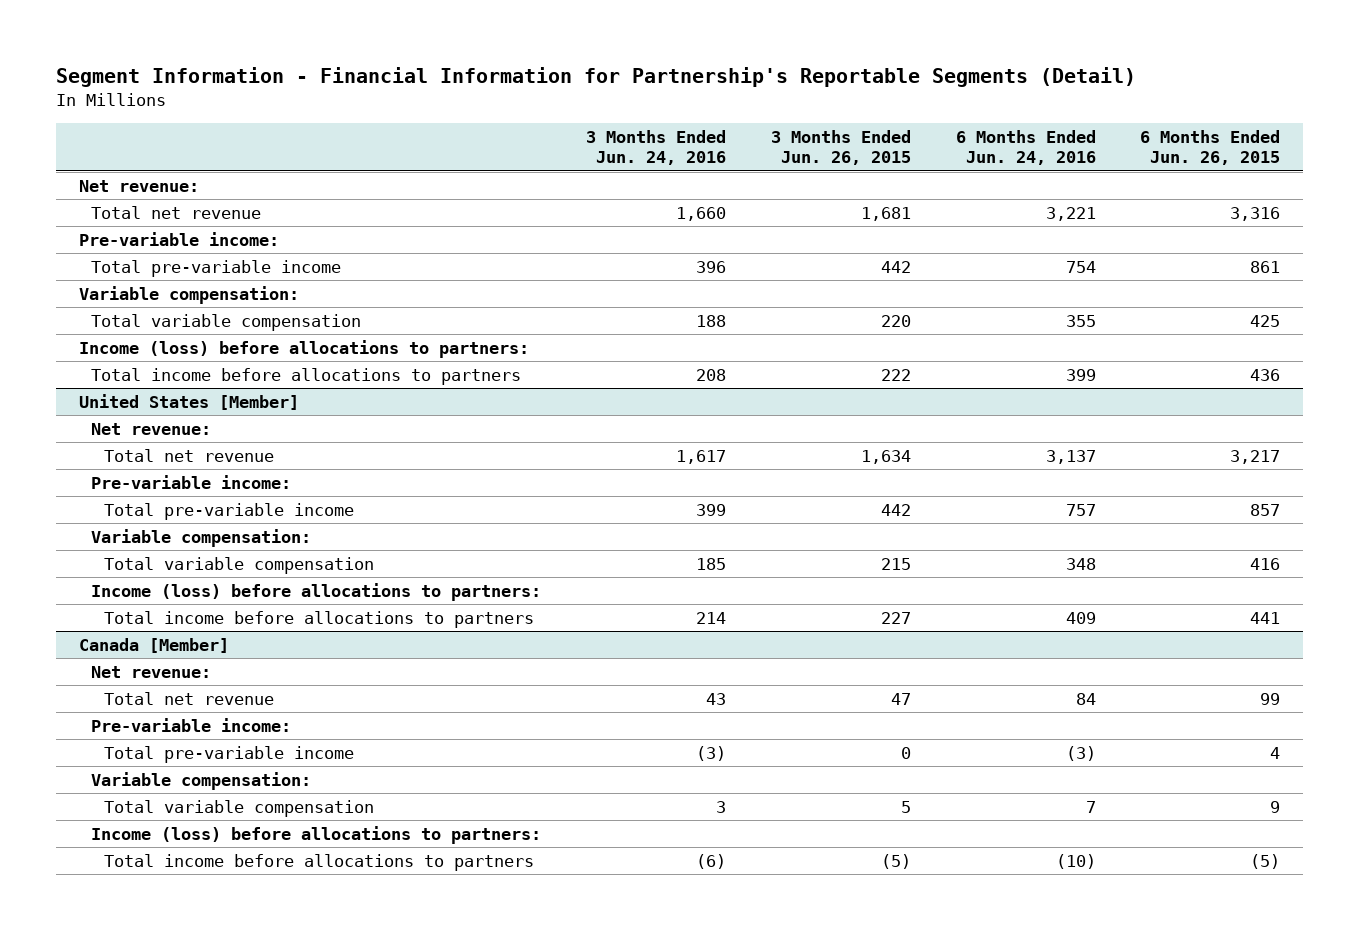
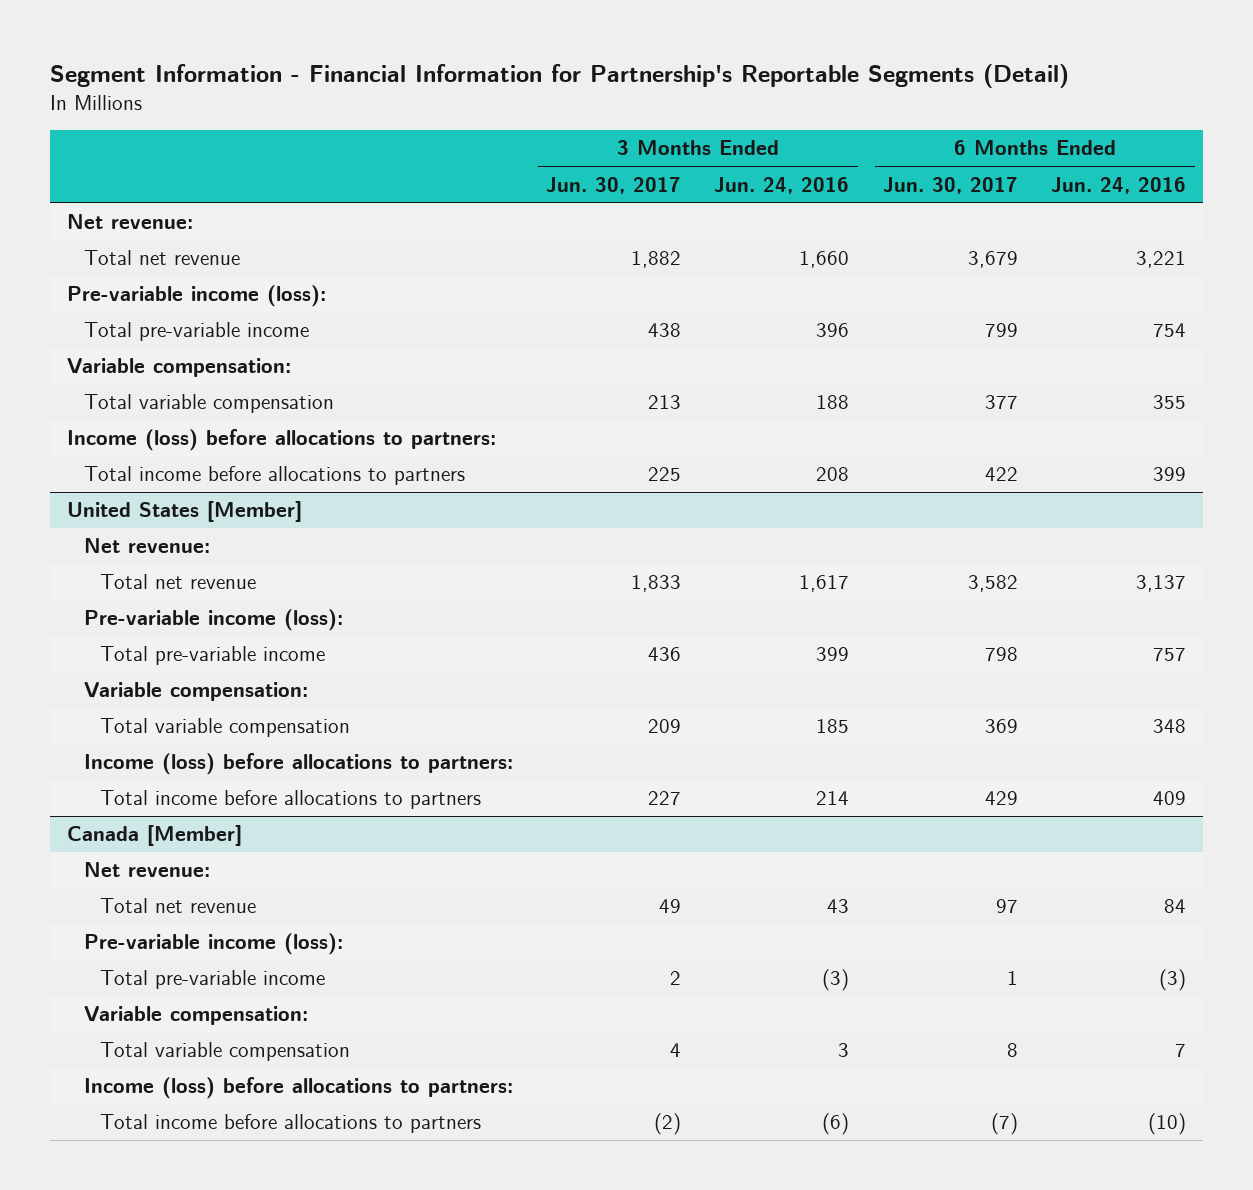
[770,130,911,166] 3 Months Ended Jun. 26, 2015 -> none
[1140,130,1281,166] 6 Months Ended Jun. 26, 2015 -> none
none -> [546,176,682,194] Jun. 30, 2017
none -> [882,176,1018,194] Jun. 30, 2017
[78,231,279,246] Pre-variable income: -> [66,285,326,308] Pre-variable income (loss):
[91,474,292,489] Pre-variable income: -> [83,609,343,632] Pre-variable income (loss):
[91,717,292,732] Pre-variable income: -> [83,933,343,956] Pre-variable income (loss):

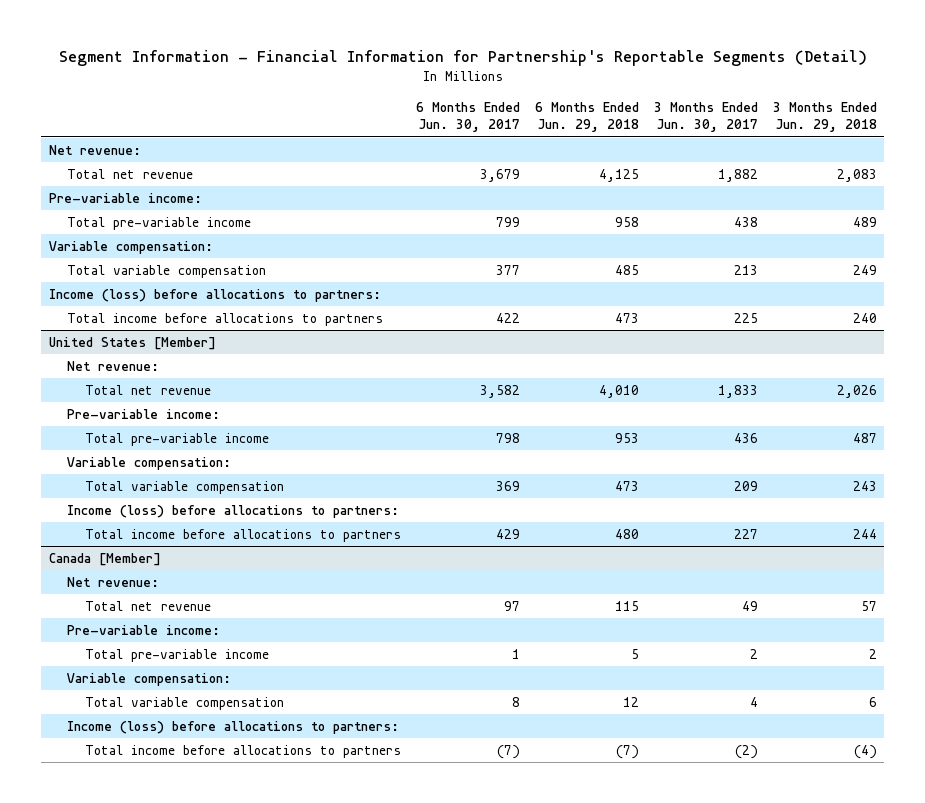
[714,176,850,194] Jun. 24, 2016 -> none
[1051,176,1187,194] Jun. 24, 2016 -> none
none -> [535,101,640,133] 6 Months Ended Jun. 29, 2018
none -> [772,101,877,133] 3 Months Ended Jun. 29, 2018
[66,285,326,308] Pre-variable income (loss): -> [48,192,202,203] Pre-variable income:
[83,609,343,632] Pre-variable income (loss): -> [66,408,220,419] Pre-variable income:
[83,933,343,956] Pre-variable income (loss): -> [66,624,220,635] Pre-variable income:

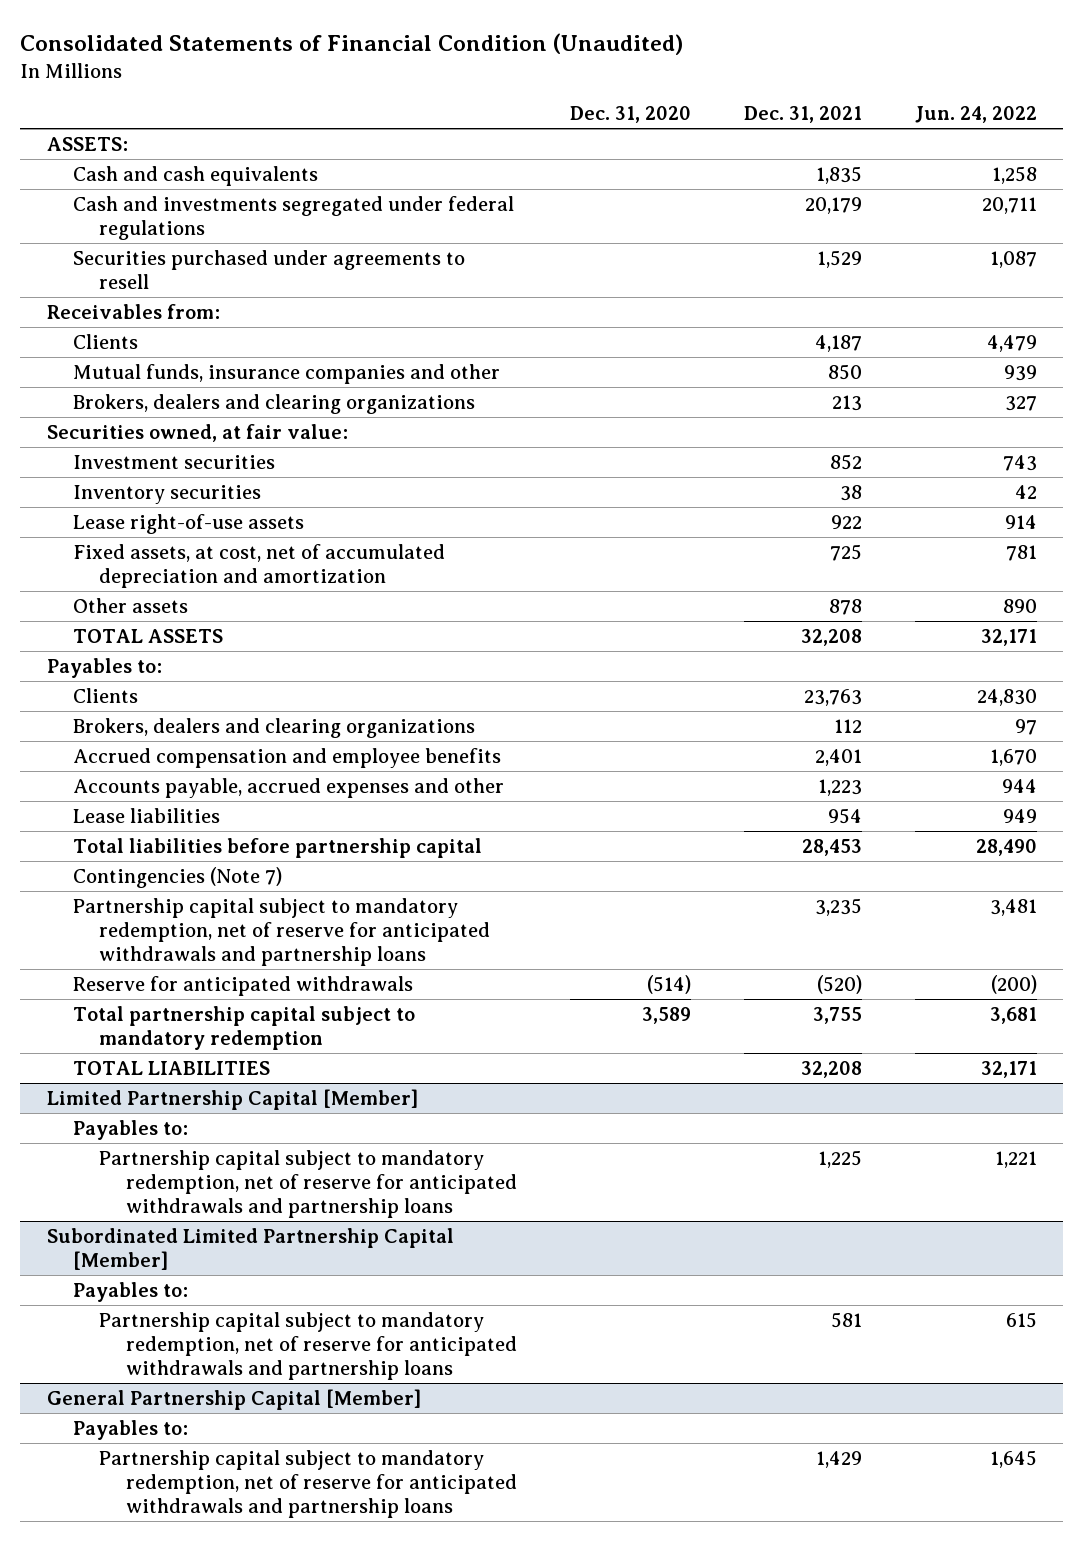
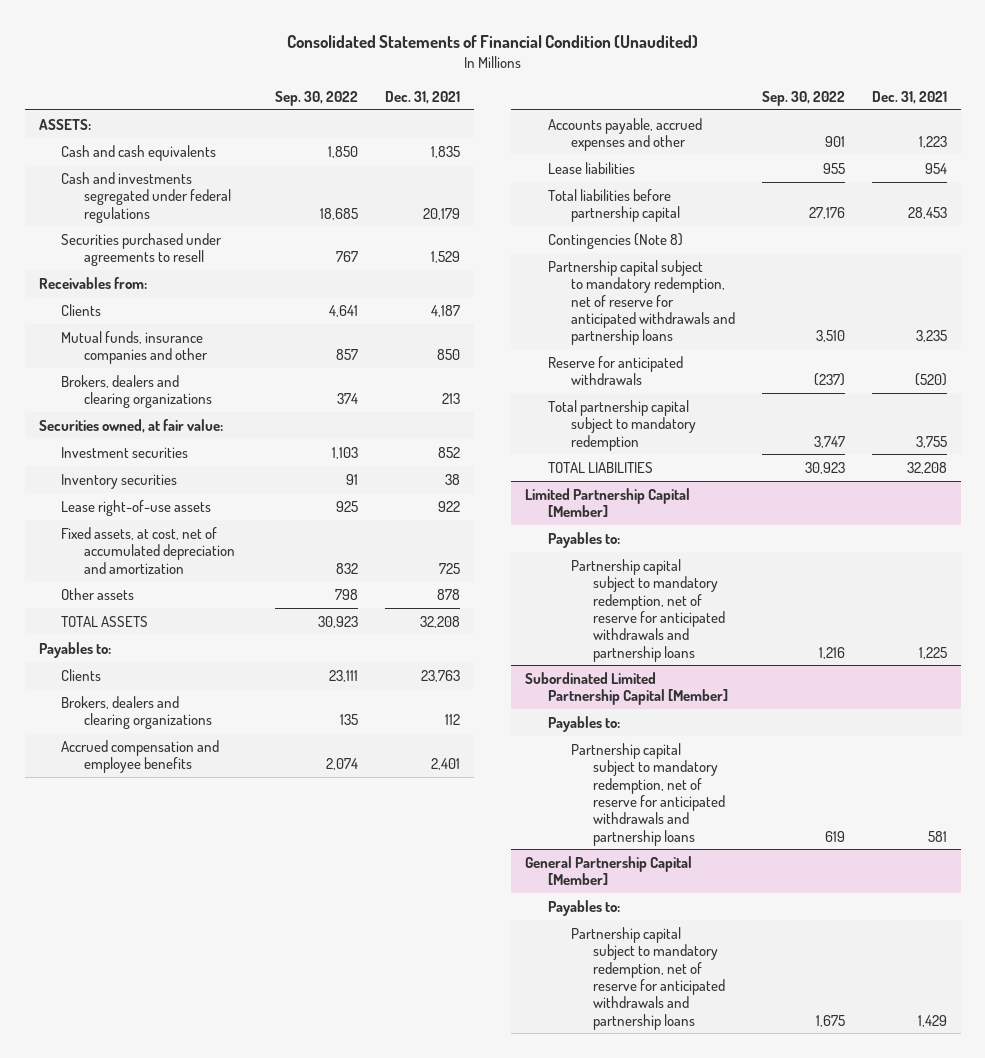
[569,106,691,124] Dec. 31, 2020 -> none
[914,106,1037,124] Jun. 24, 2022 -> none
none -> [275,91,359,107] Sep. 30, 2022
[73,866,283,888] Contingencies (Note 7) -> [547,232,683,249] Contingencies (Note 8)

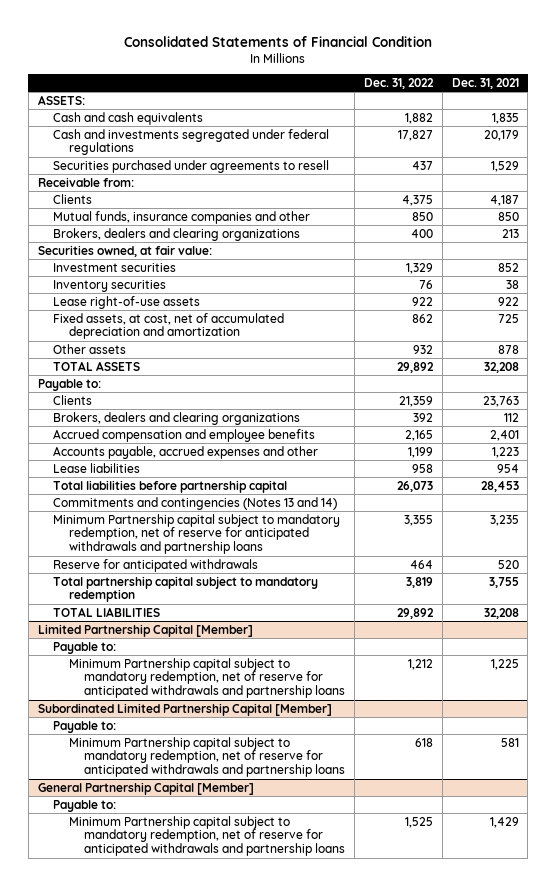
[286,35,698,49] Consolidated Statements of Financial Condition (Unaudited) -> [124,35,433,47] Consolidated Statements of Financial Condition
[275,91,359,107] Sep. 30, 2022 -> none
none -> [363,78,434,90] Dec. 31, 2022
[38,276,147,289] Receivables from: -> [37,176,134,187] Receivable from:
[38,641,111,658] Payables to: -> [37,378,101,391] Payable to:
[547,232,683,249] Contingencies (Note 8) -> [53,496,338,510] Commitments and contingencies (Notes 13 and 14)
[547,259,735,346] Partnership capital subject to mandatory redemption, net of reserve for anticipated withdrawals and partnership loans -> [53,513,341,555] Minimum Partnership capital subject to mandatory redemption, net of reserve for anticipated withdrawals and partnership loans
[914,373,947,387] (520) -> [497,559,519,569] 520
[547,531,620,548] Payables to: -> [53,641,117,654] Payable to:
[570,558,726,662] Partnership capital subject to mandatory redemption, net of reserve for anticipated withdrawals and partnership loans -> [68,657,346,699] Minimum Partnership capital subject to mandatory redemption, net of reserve for anticipated withdrawals and partnership loans
[547,715,620,732] Payables to: -> [53,720,117,733] Payable to:
[570,742,726,846] Partnership capital subject to mandatory redemption, net of reserve for anticipated withdrawals and partnership loans -> [68,736,346,778] Minimum Partnership capital subject to mandatory redemption, net of reserve for anticipated withdrawals and partnership loans
[547,899,620,916] Payables to: -> [53,799,117,812] Payable to:
[570,926,726,1030] Partnership capital subject to mandatory redemption, net of reserve for anticipated withdrawals and partnership loans -> [68,815,346,857] Minimum Partnership capital subject to mandatory redemption, net of reserve for anticipated withdrawals and partnership loans

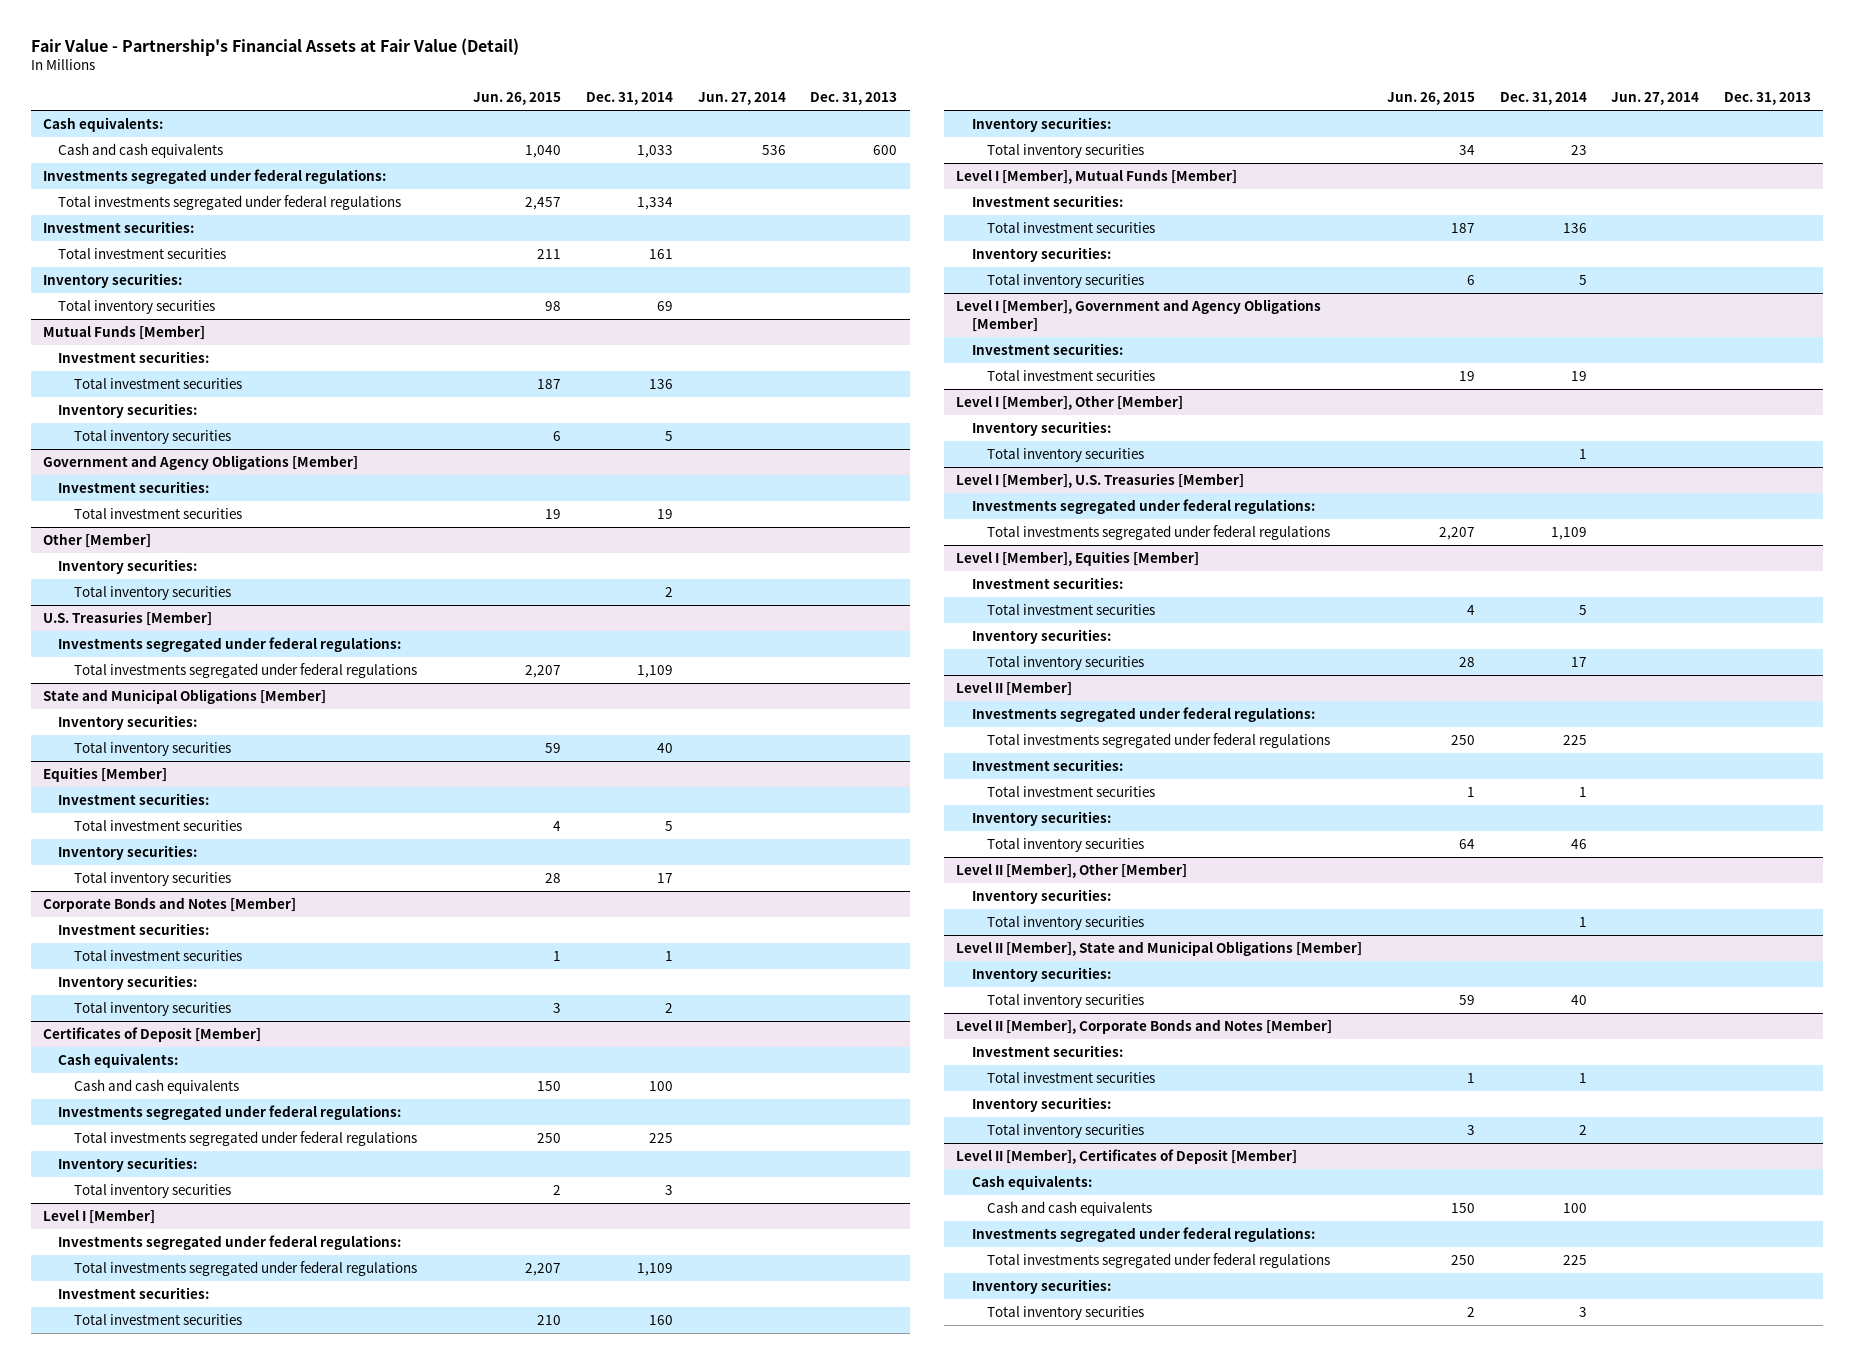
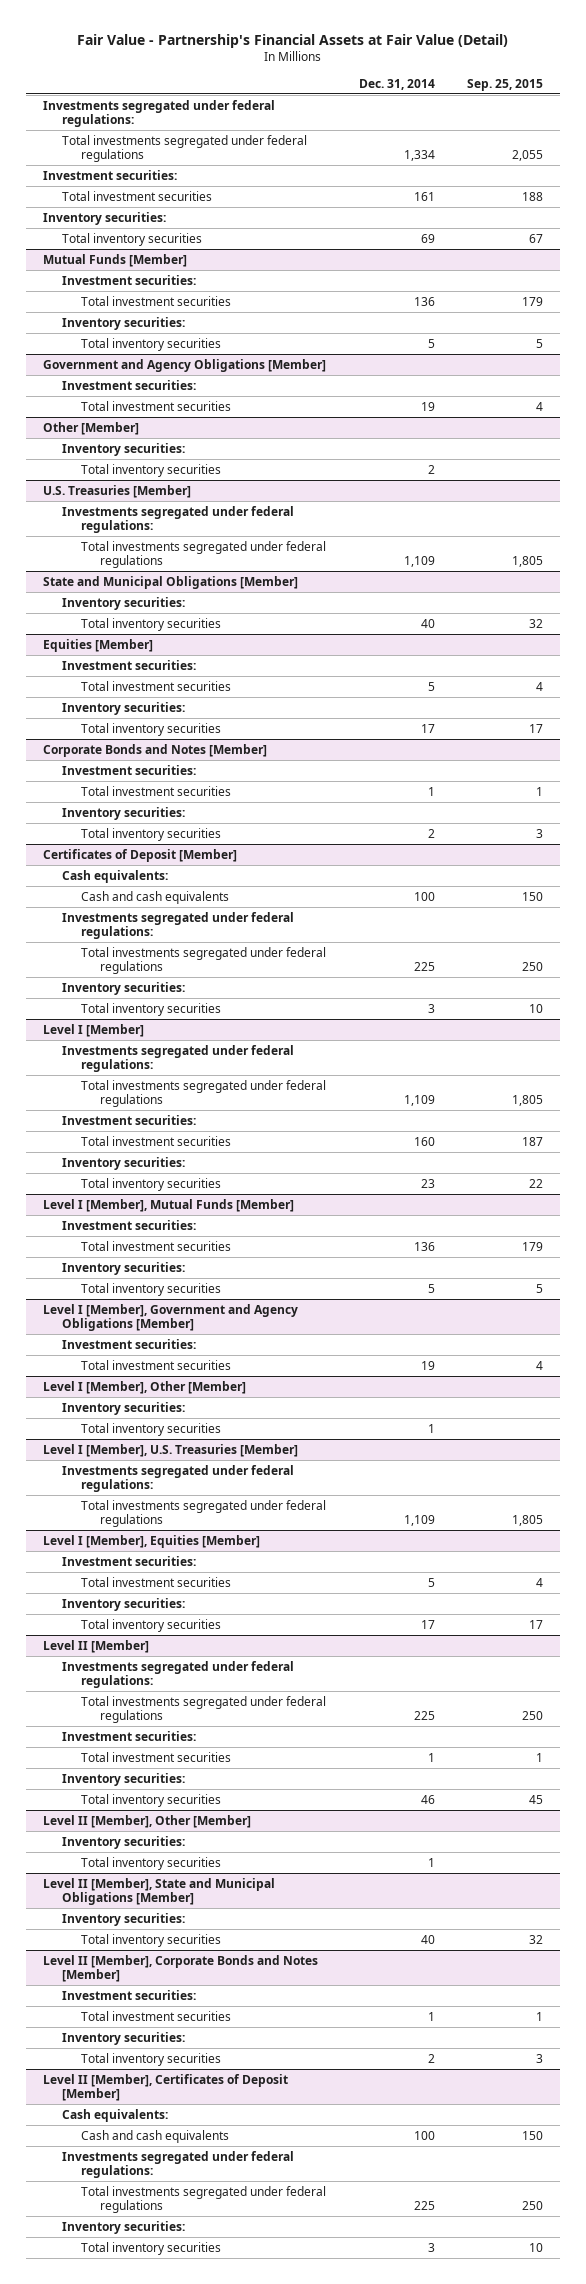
[473,92,562,106] Jun. 26, 2015 -> none
[697,92,786,106] Jun. 27, 2014 -> none
[810,92,898,106] Dec. 31, 2013 -> none
none -> [467,78,544,91] Sep. 25, 2015
[42,117,163,133] Cash equivalents: -> none
[58,143,224,159] Cash and cash equivalents -> none

